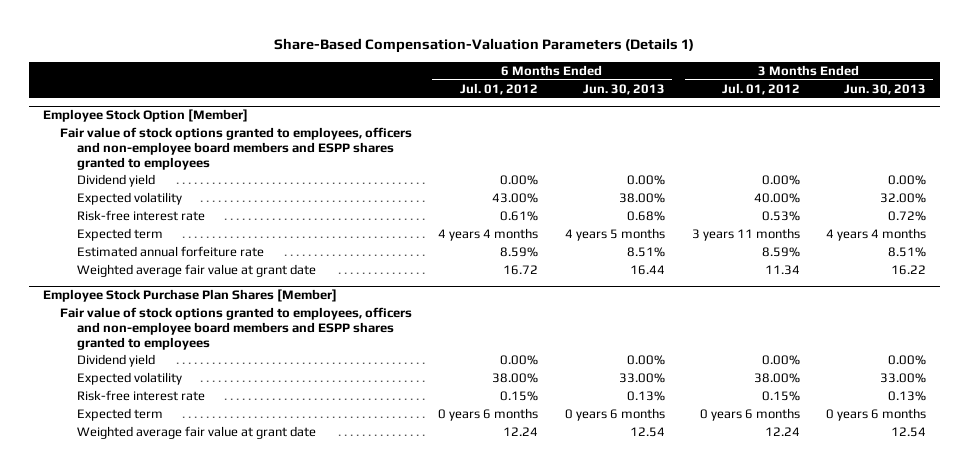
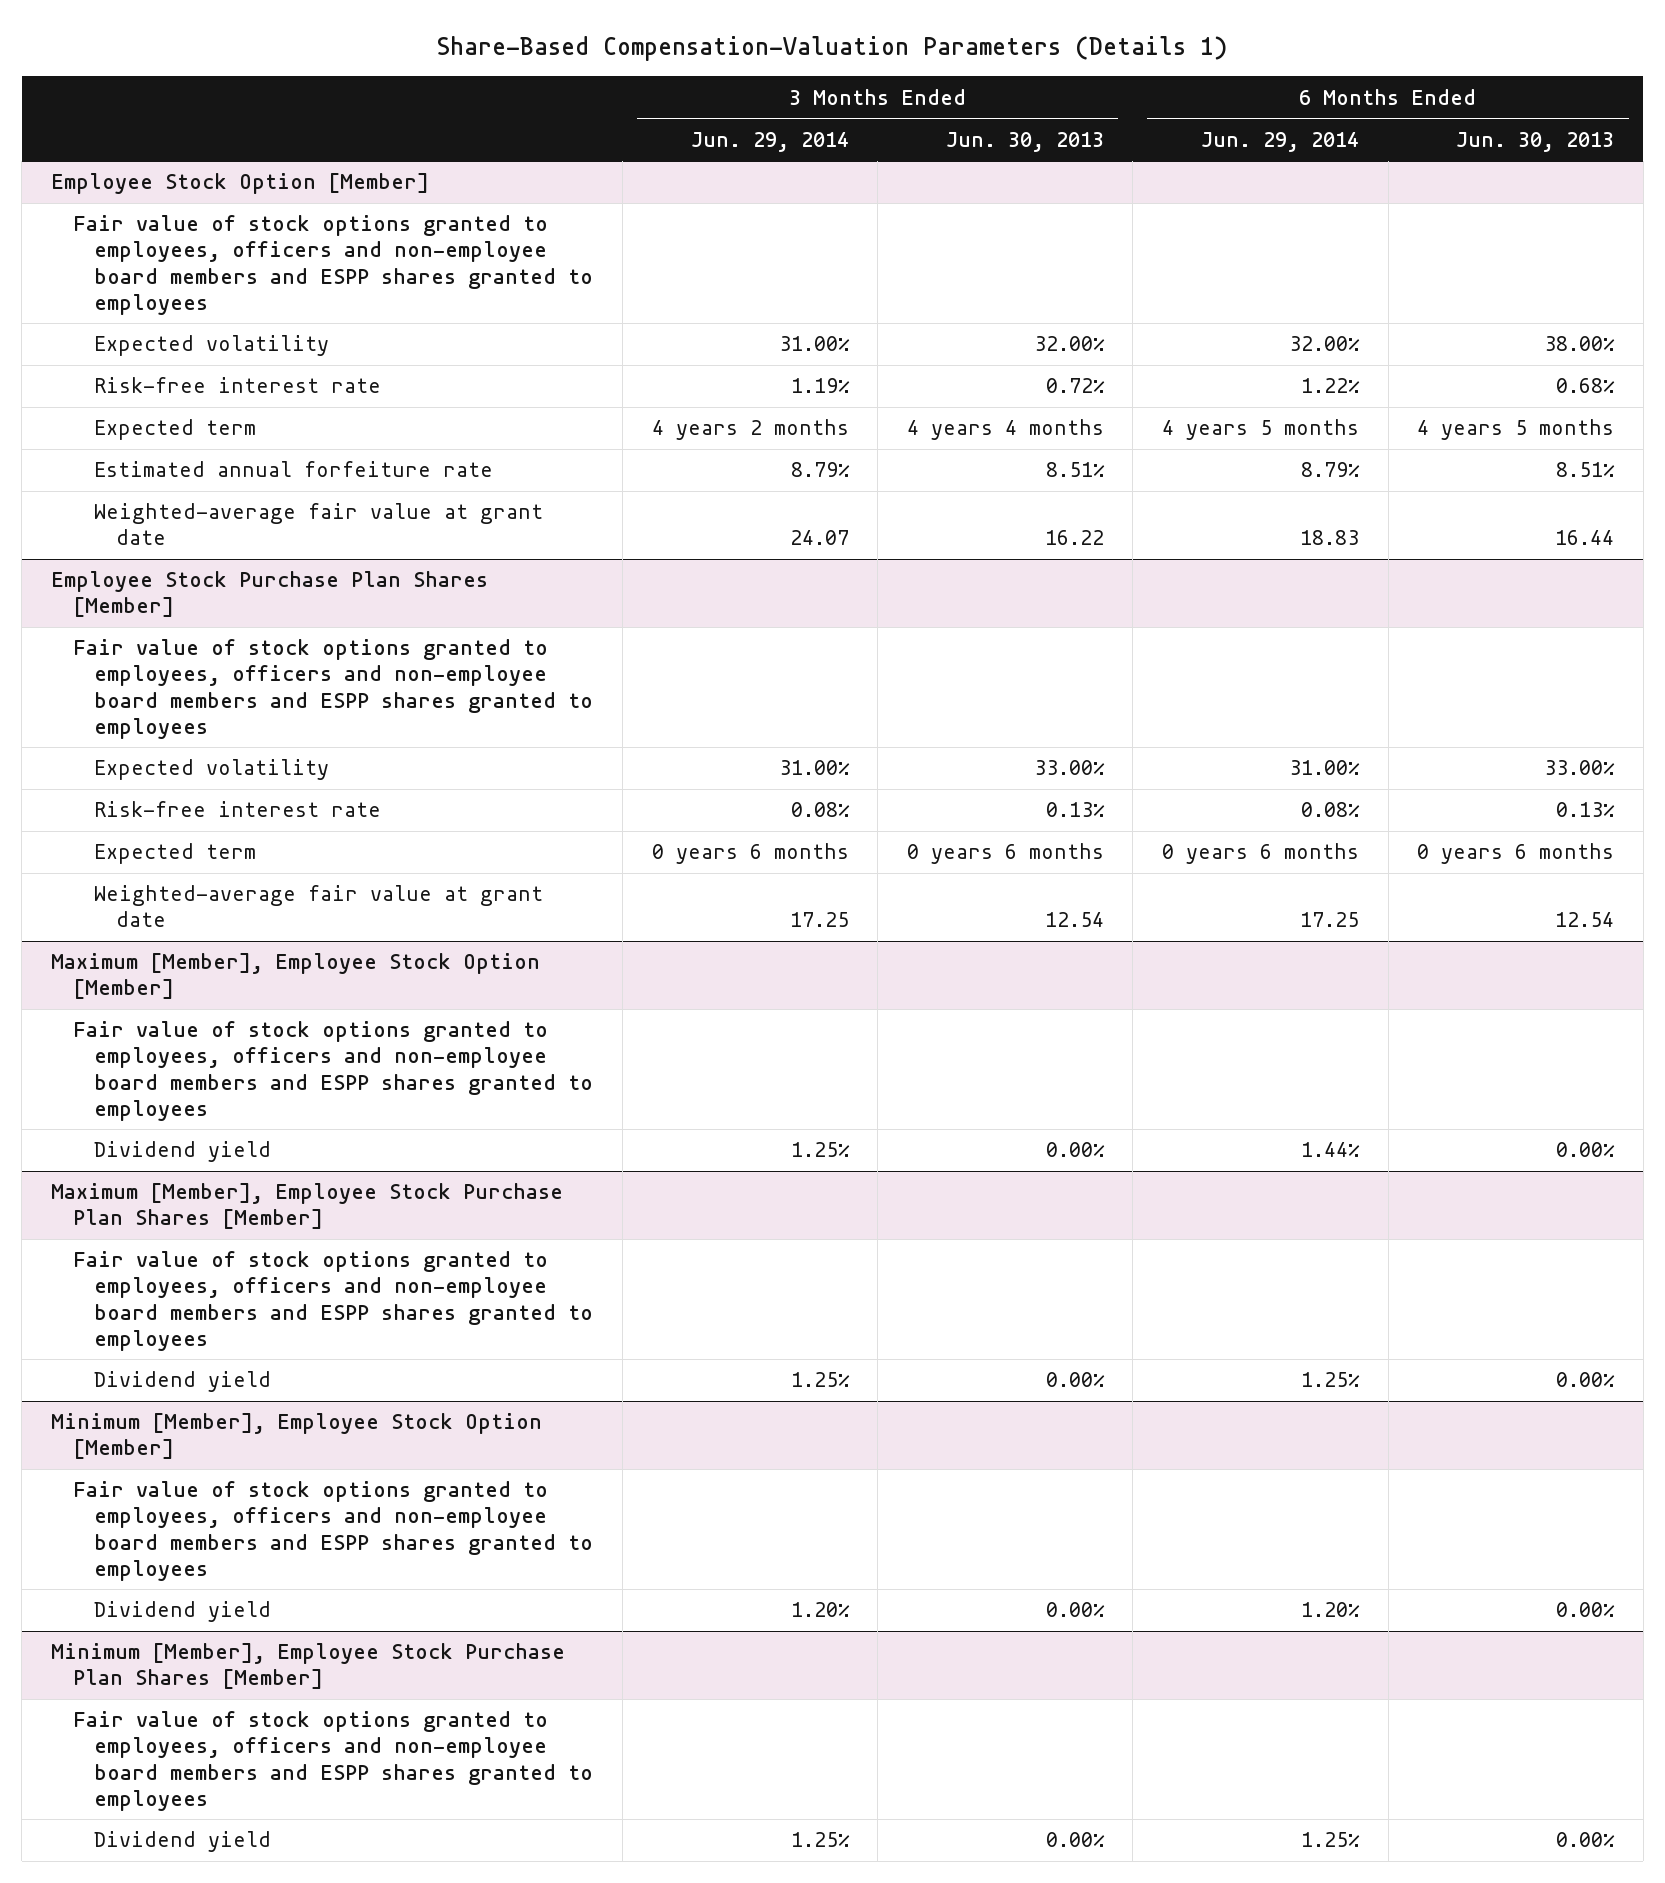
[460,83,539,96] Jul. 01, 2012 -> none
[721,83,800,96] Jul. 01, 2012 -> none
none -> [690,131,849,152] Jun. 29, 2014
none -> [1200,131,1359,152] Jun. 29, 2014
[77,174,156,188] Dividend yield -> none
[77,264,317,278] Weighted average fair value at grant date -> [94,503,544,546] Weighted-average fair value at grant date
[77,354,156,368] Dividend yield -> none
[77,426,317,440] Weighted average fair value at grant date -> [94,885,544,928] Weighted-average fair value at grant date
none -> [50,953,540,1000] Maximum [Member], Employee Stock Option [Member]
none -> [72,1021,594,1121] Fair value of stock options granted to employees, officers and non-employee board members and ESPP shares granted to employees
none -> [94,1141,272,1163] Dividend yield
none -> [50,1183,563,1230] Maximum [Member], Employee Stock Purchase Plan Shares [Member]
none -> [72,1251,594,1351] Fair value of stock options granted to employees, officers and non-employee board members and ESPP shares granted to employees
none -> [94,1371,272,1393] Dividend yield
none -> [50,1413,542,1460] Minimum [Member], Employee Stock Option [Member]
none -> [72,1481,594,1581] Fair value of stock options granted to employees, officers and non-employee board members and ESPP shares granted to employees
none -> [94,1601,272,1623] Dividend yield
none -> [50,1643,565,1690] Minimum [Member], Employee Stock Purchase Plan Shares [Member]
none -> [72,1711,594,1811] Fair value of stock options granted to employees, officers and non-employee board members and ESPP shares granted to employees
none -> [94,1831,272,1853] Dividend yield

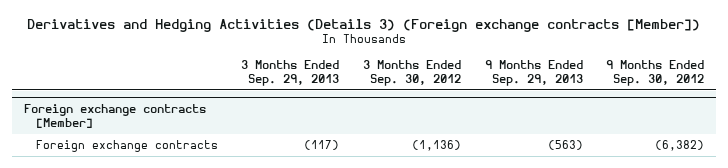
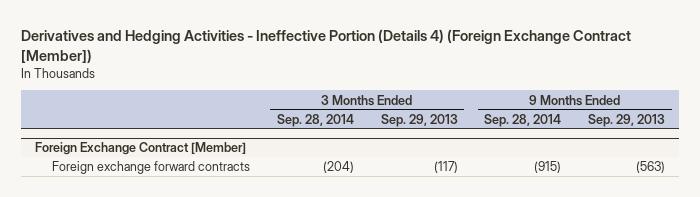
[26,18,700,32] Derivatives and Hedging Activities (Details 3) (Foreign exchange contracts [Member]) -> [21,28,632,63] Derivatives and Hedging Activities - Ineffective Portion (Details 4) (Foreign Exchange Contract [Member])
[362,60,461,87] 3 Months Ended Sep. 30, 2012 -> none
[606,60,705,87] 9 Months Ended Sep. 30, 2012 -> none
none -> [276,113,354,127] Sep. 28, 2014
none -> [484,113,562,127] Sep. 28, 2014
[23,103,206,128] Foreign exchange contracts [Member] -> [34,142,246,156] Foreign Exchange Contract [Member]
[35,139,218,152] Foreign exchange contracts -> [51,161,250,175] Foreign exchange forward contracts

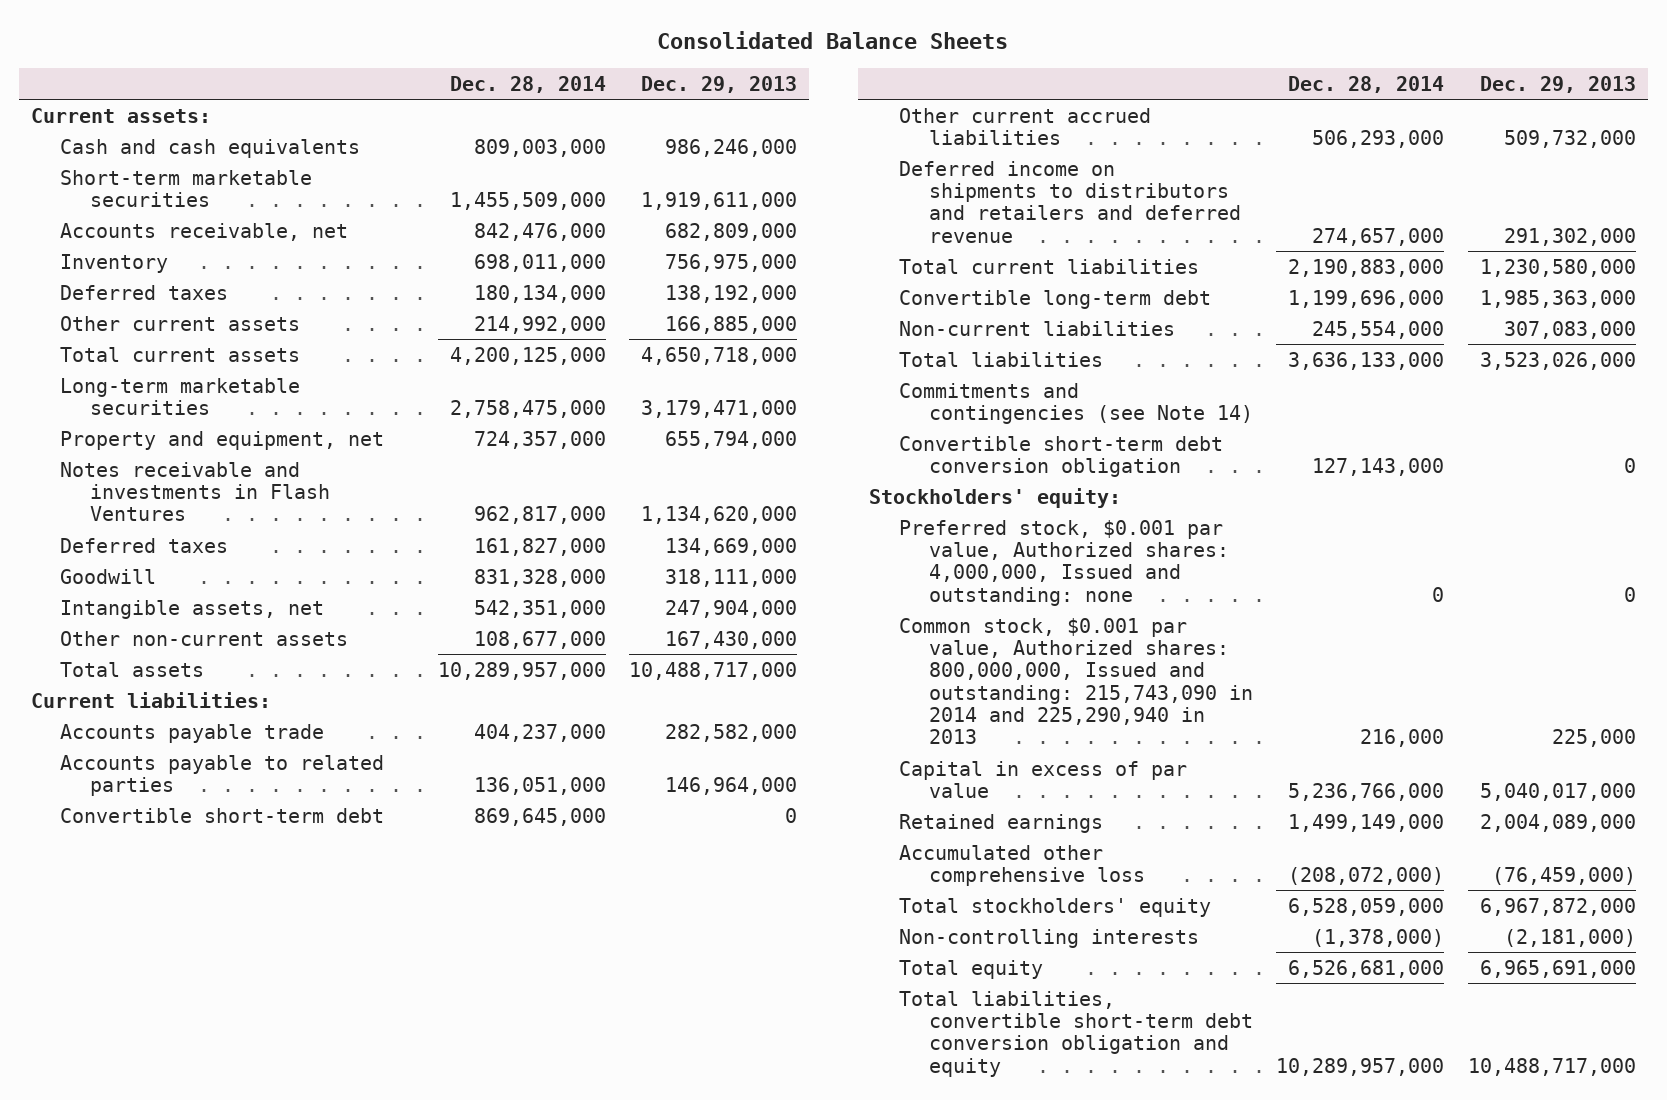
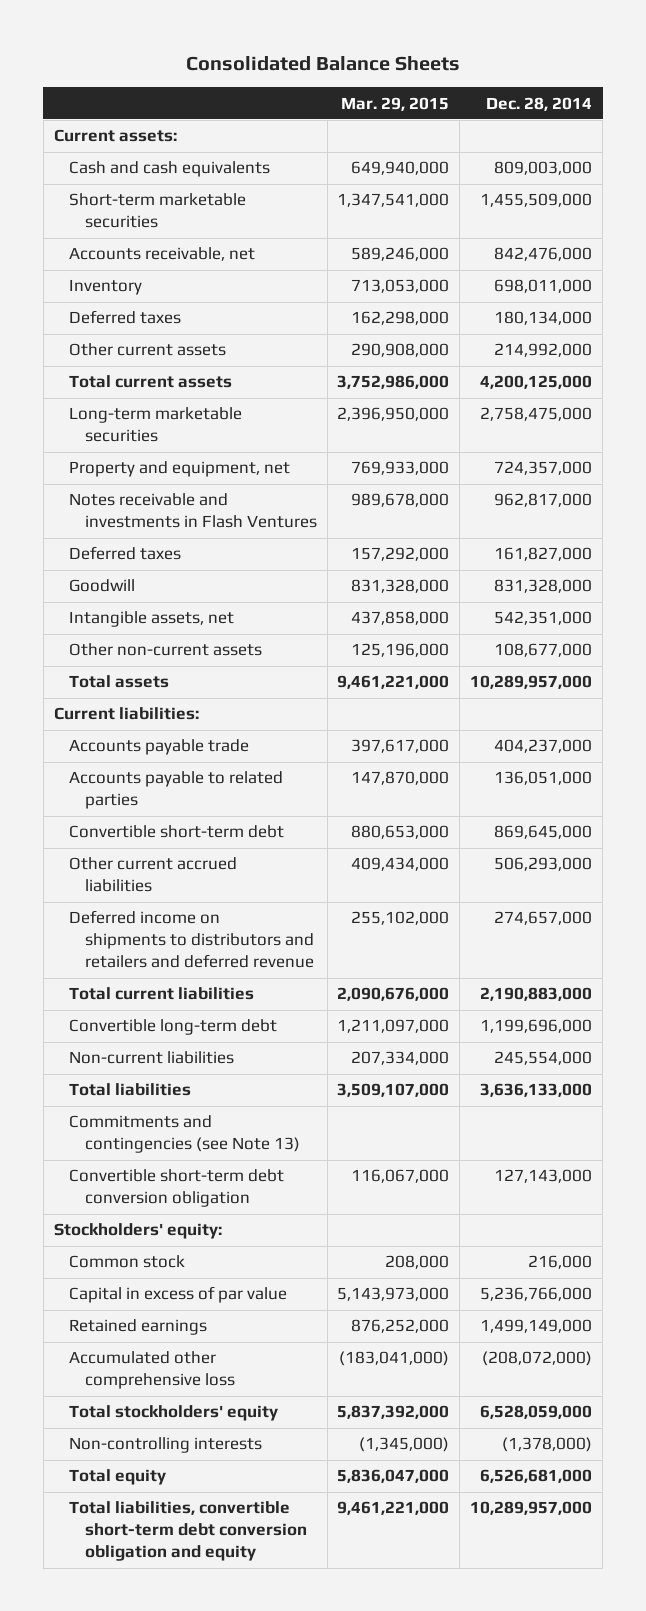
[641,75,798,93] Dec. 29, 2013 -> none
none -> [341,96,450,111] Mar. 29, 2015
[899,382,1253,424] Commitments and contingencies (see Note 14) -> [69,1115,300,1154] Commitments and contingencies (see Note 13)
[899,519,1229,606] Preferred stock, $0.001 par value, Authorized shares: 4,000,000, Issued and outstanding: none -> none
[899,617,1253,745] Common stock, $0.001 par value, Authorized shares: 800,000,000, Issued and outstanding: 215,743,090 in 2014 and 225,290,940 in 2013 -> [69,1255,186,1269] Common stock

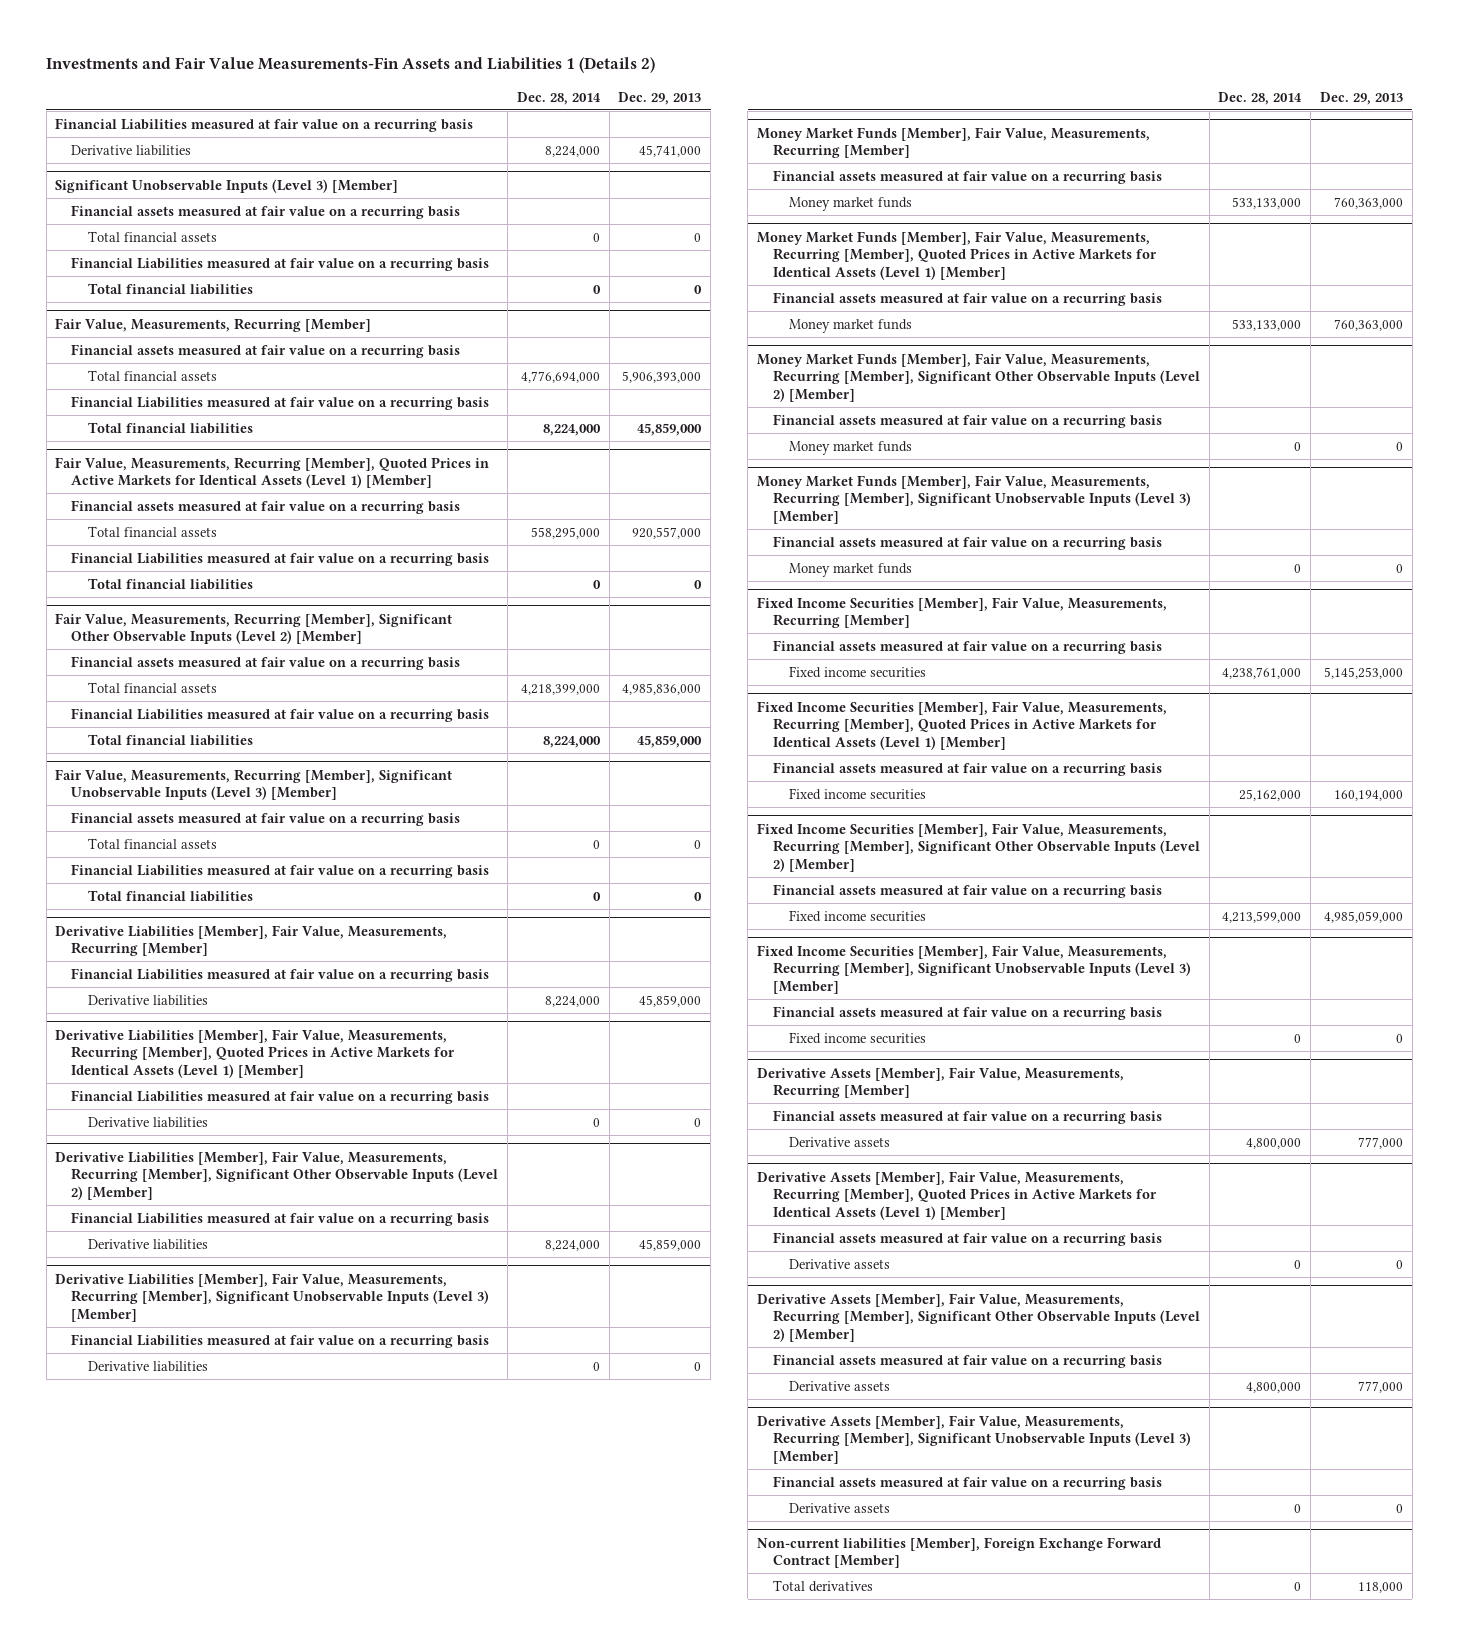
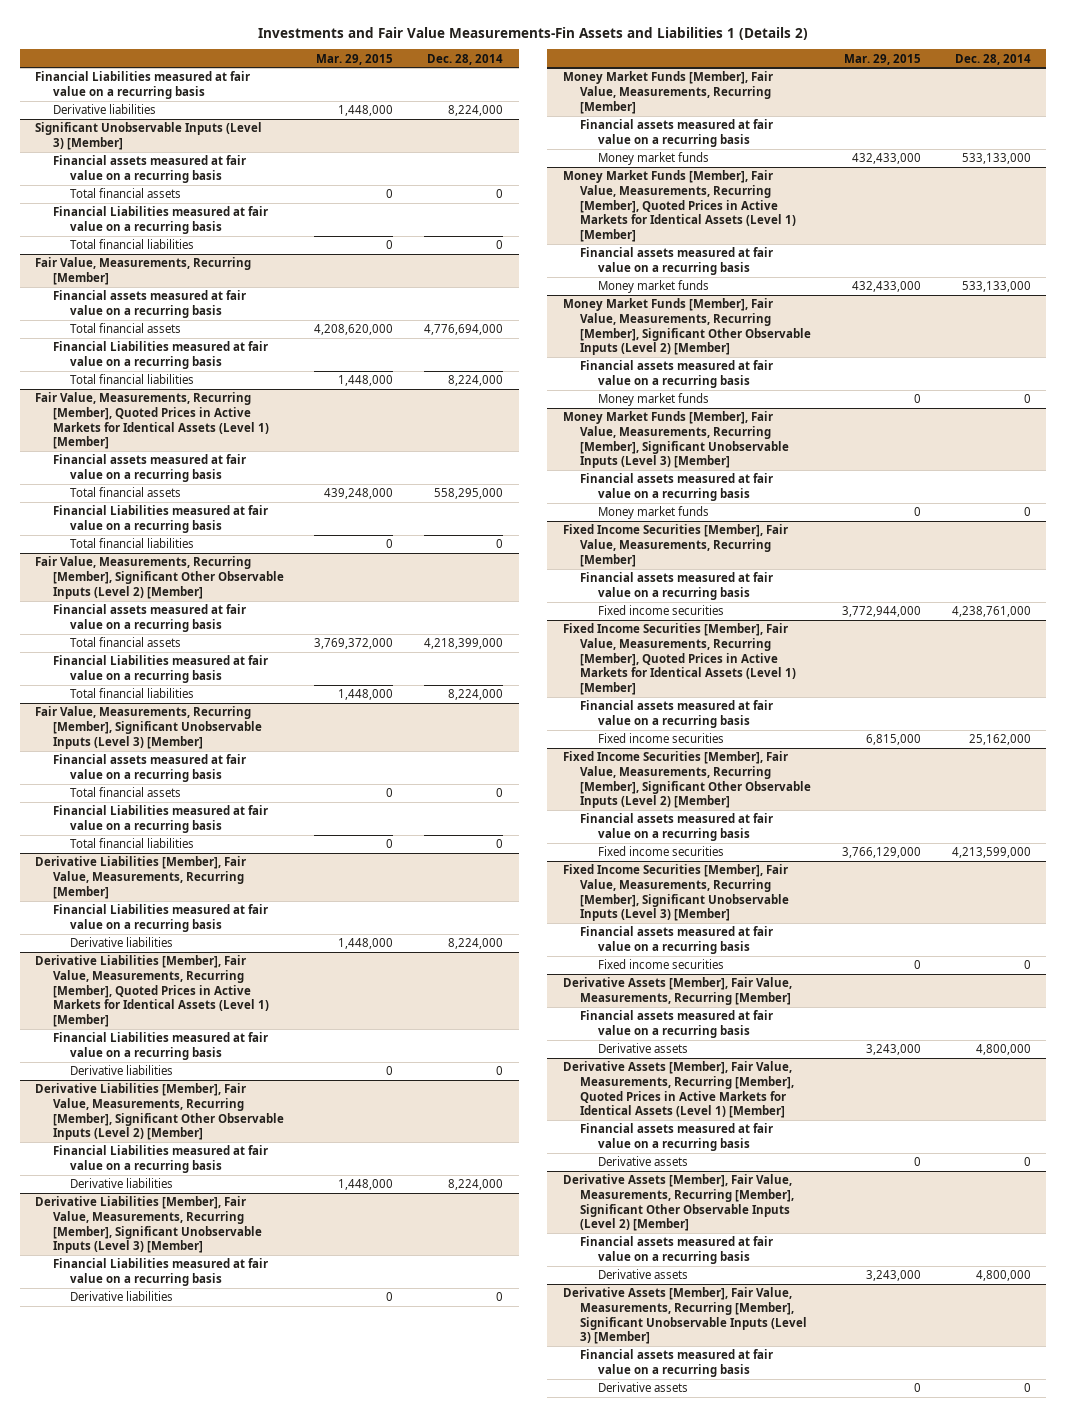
[618,91,702,105] Dec. 29, 2013 -> none
none -> [316,53,394,65] Mar. 29, 2015
[756,1536,1161,1569] Non-current liabilities [Member], Foreign Exchange Forward Contract [Member] -> none
[772,1579,873,1592] Total derivatives -> none

